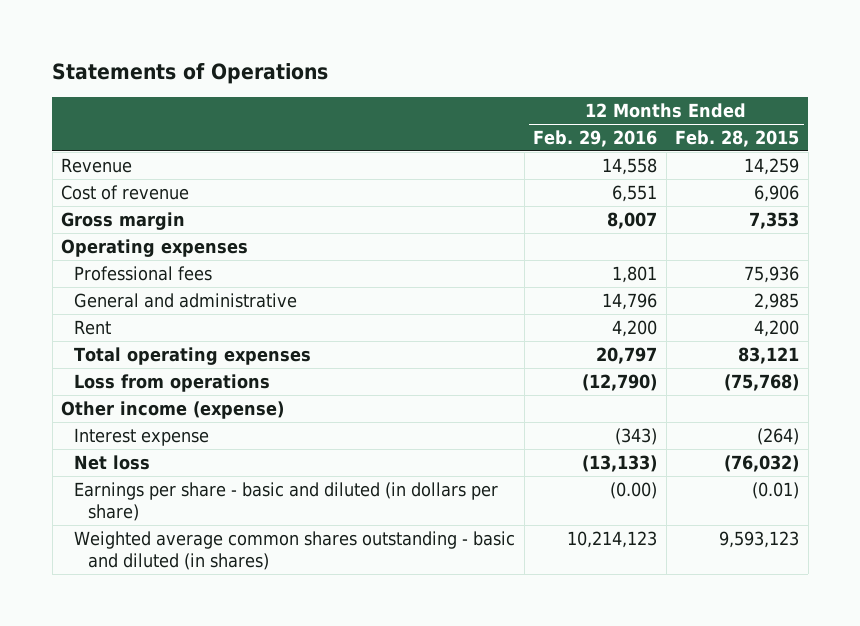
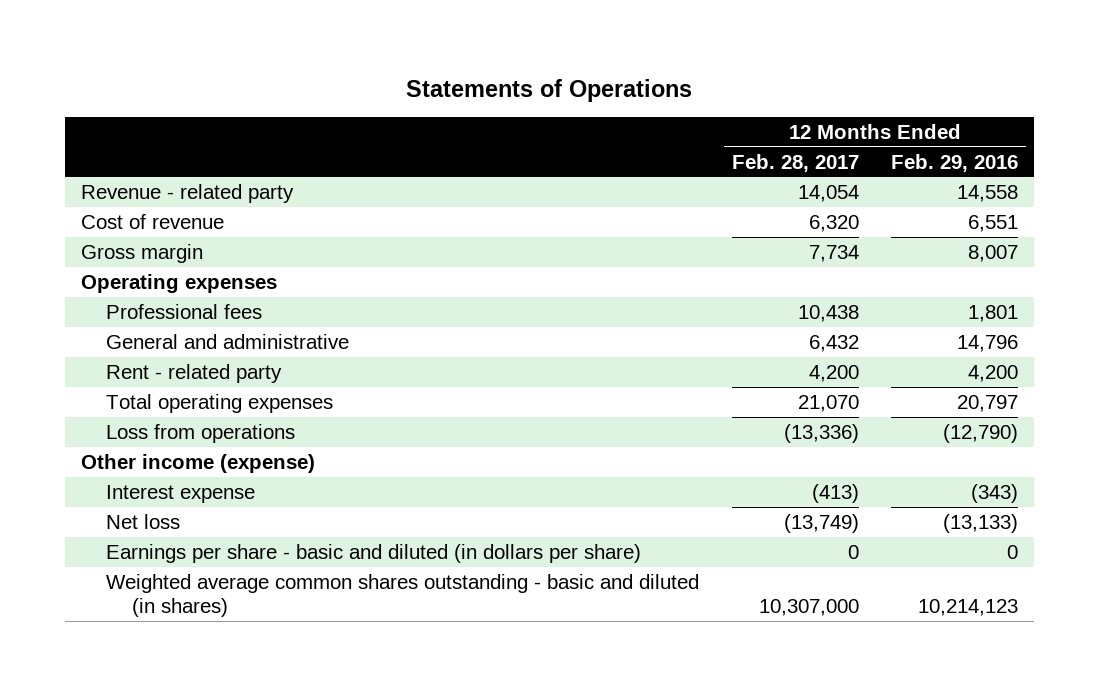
[675,129,800,147] Feb. 28, 2015 -> none
none -> [731,153,859,172] Feb. 28, 2017
[60,157,132,173] Revenue -> [80,183,294,203] Revenue - related party
[74,319,112,335] Rent -> [106,363,283,383] Rent - related party
[610,481,658,499] (0.00) -> [1006,544,1018,559] 0

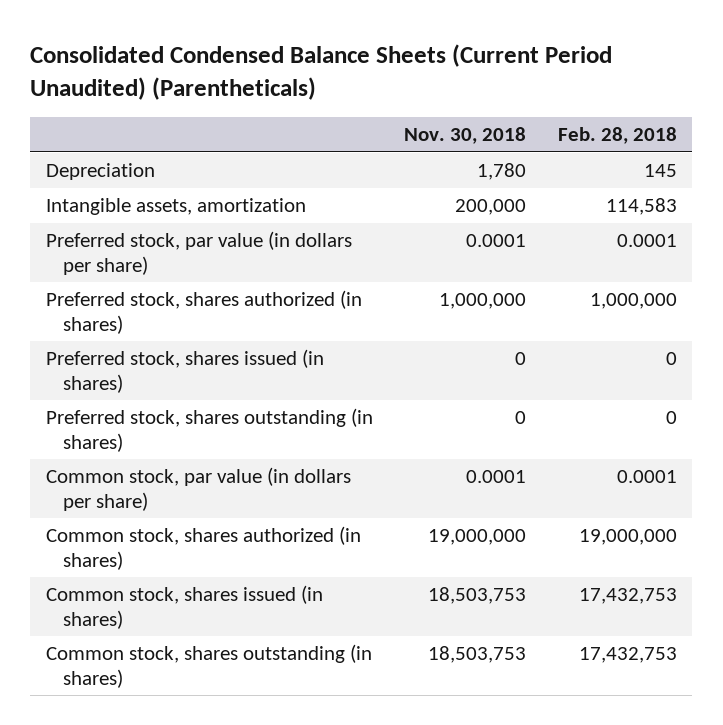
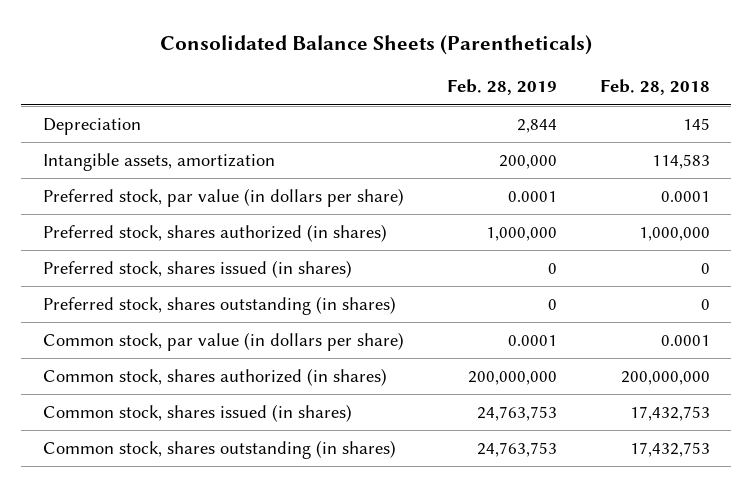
[30,44,613,100] Consolidated Condensed Balance Sheets (Current Period Unaudited) (Parentheticals) -> [160,34,593,55] Consolidated Balance Sheets (Parentheticals)
[404,127,527,145] Nov. 30, 2018 -> none
none -> [446,79,557,96] Feb. 28, 2019
[578,529,677,546] 19,000,000 -> [620,371,710,386] 200,000,000

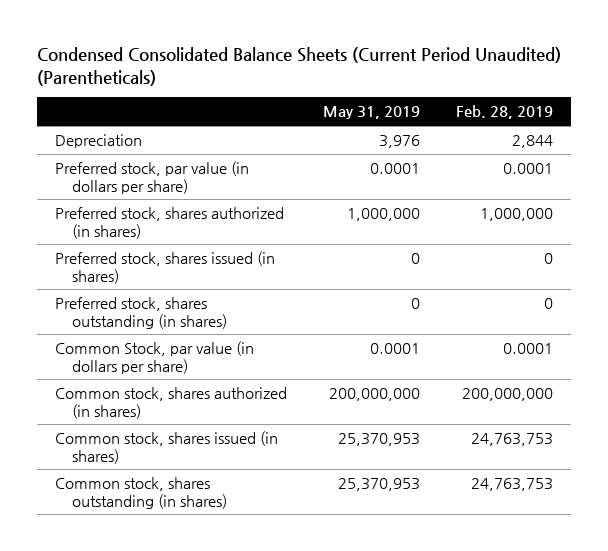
[160,34,593,55] Consolidated Balance Sheets (Parentheticals) -> [37,47,562,86] Condensed Consolidated Balance Sheets (Current Period Unaudited) (Parentheticals)
[599,79,710,96] Feb. 28, 2018 -> none
none -> [323,106,421,120] May 31, 2019
[42,153,275,172] Intangible assets, amortization -> none
[42,332,404,352] Common stock, par value (in dollars per share) -> [55,341,255,374] Common Stock, par value (in dollars per share)

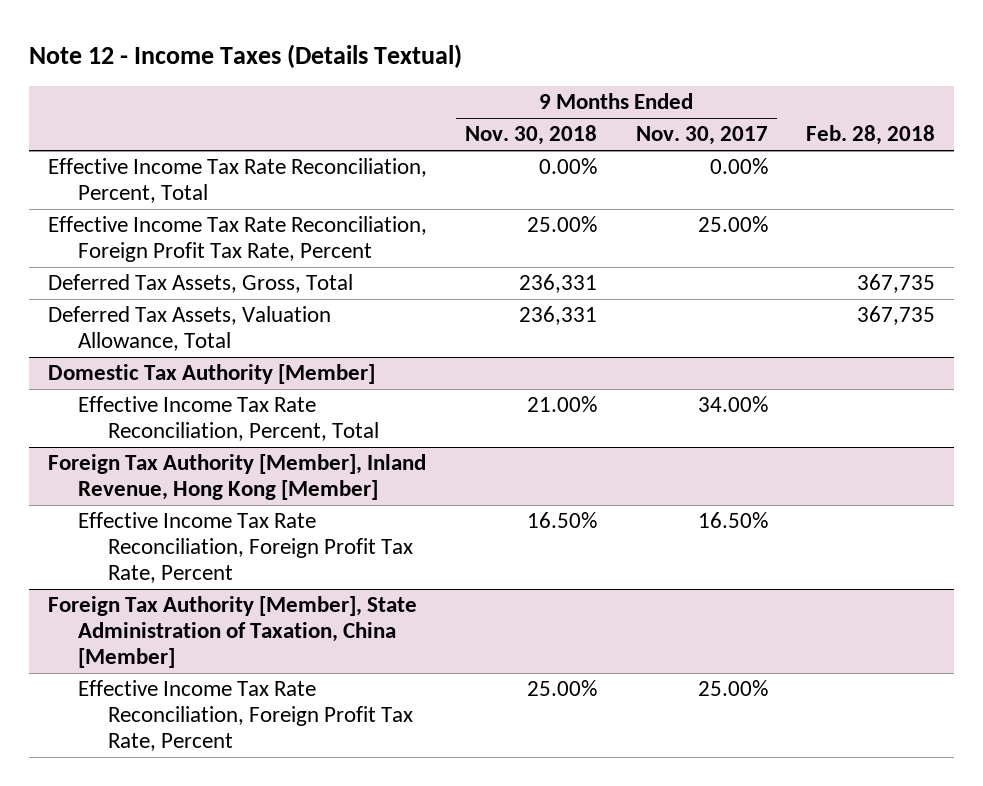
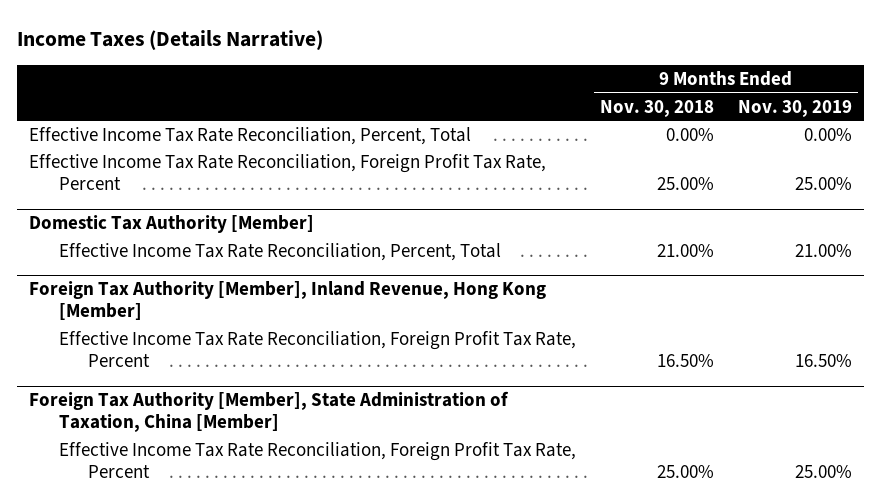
[28,43,462,68] Note 12 - Income Taxes (Details Textual) -> [17,30,324,51] Income Taxes (Details Narrative)
[635,126,768,146] Nov. 30, 2017 -> none
[805,125,935,146] Feb. 28, 2018 -> none
none -> [737,99,852,117] Nov. 30, 2019
[47,274,353,294] Deferred Tax Assets, Gross, Total -> none
[47,306,331,352] Deferred Tax Assets, Valuation Allowance, Total -> none

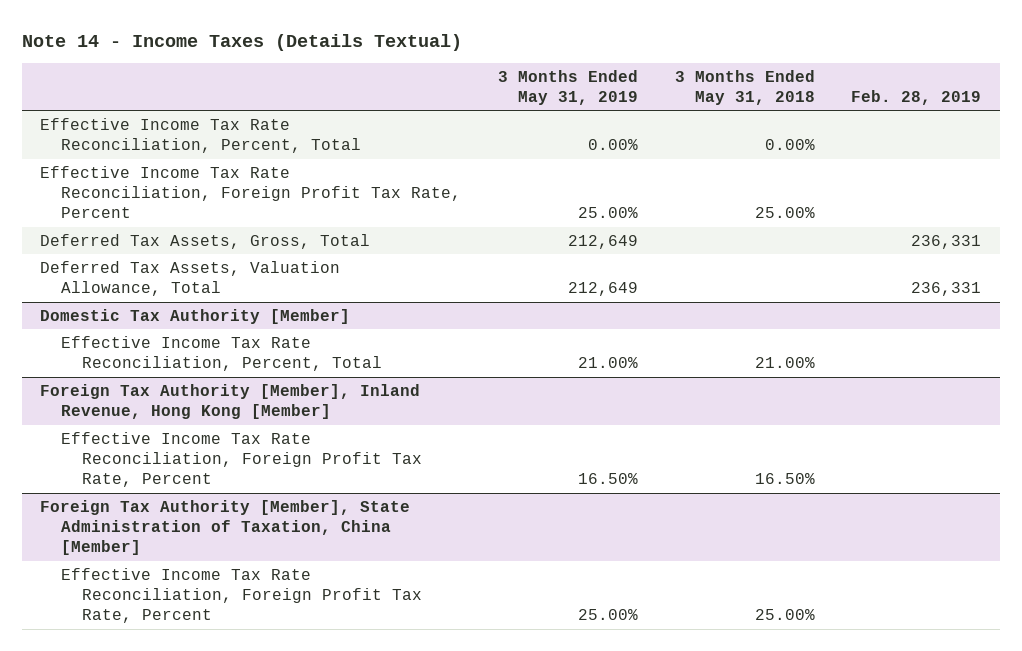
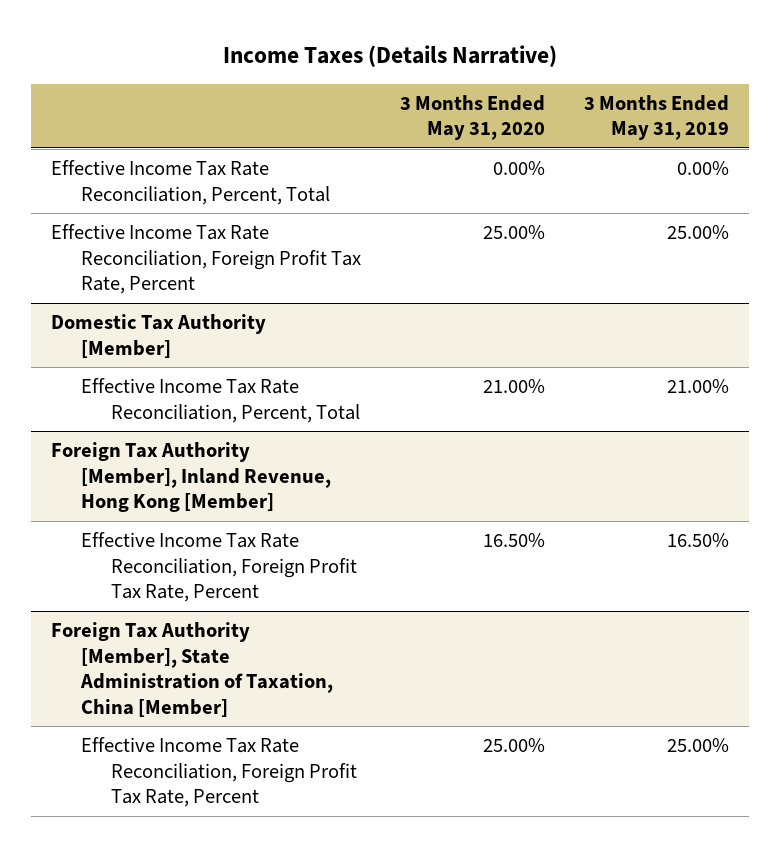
[21,33,462,51] Note 14 - Income Taxes (Details Textual) -> [223,45,558,68] Income Taxes (Details Narrative)
[674,69,815,106] 3 Months Ended May 31, 2018 -> none
[851,90,982,106] Feb. 28, 2019 -> none
none -> [400,94,546,141] 3 Months Ended May 31, 2020
[40,234,371,250] Deferred Tax Assets, Gross, Total -> none
[40,261,341,297] Deferred Tax Assets, Valuation Allowance, Total -> none

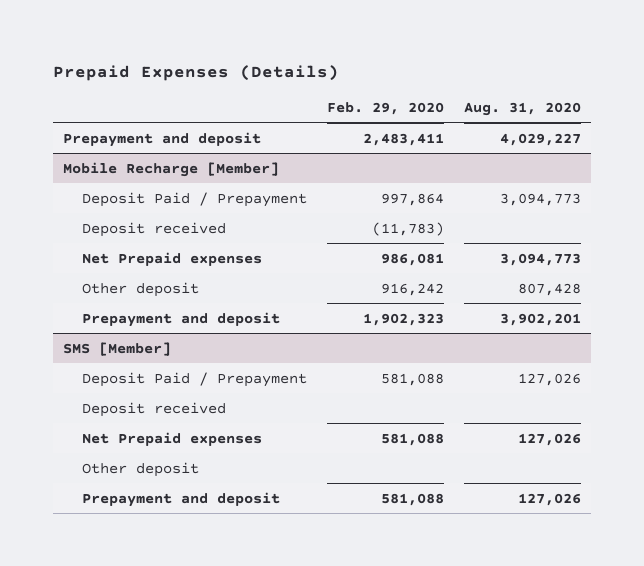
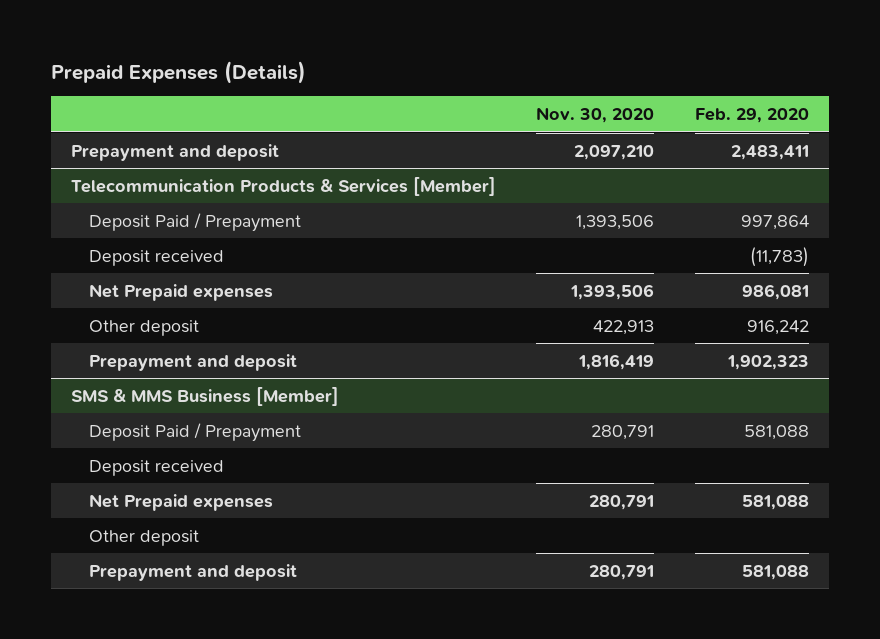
[464,101,582,116] Aug. 31, 2020 -> none
none -> [536,107,655,124] Nov. 30, 2020
[62,161,279,177] Mobile Recharge [Member] -> [70,176,496,196] Telecommunication Products & Services [Member]
[62,341,171,356] SMS [Member] -> [70,386,339,406] SMS & MMS Business [Member]

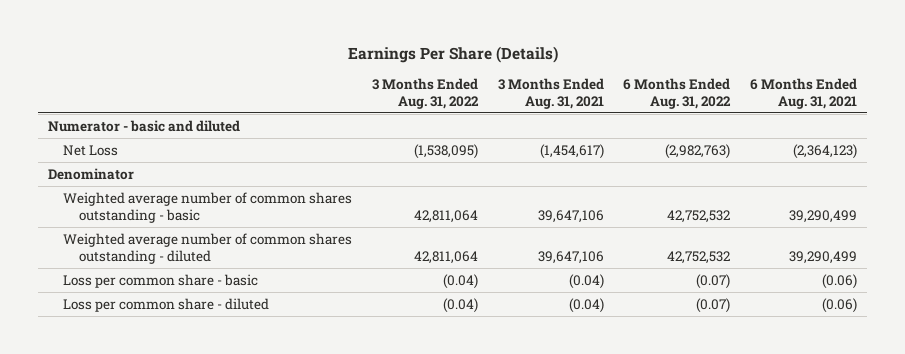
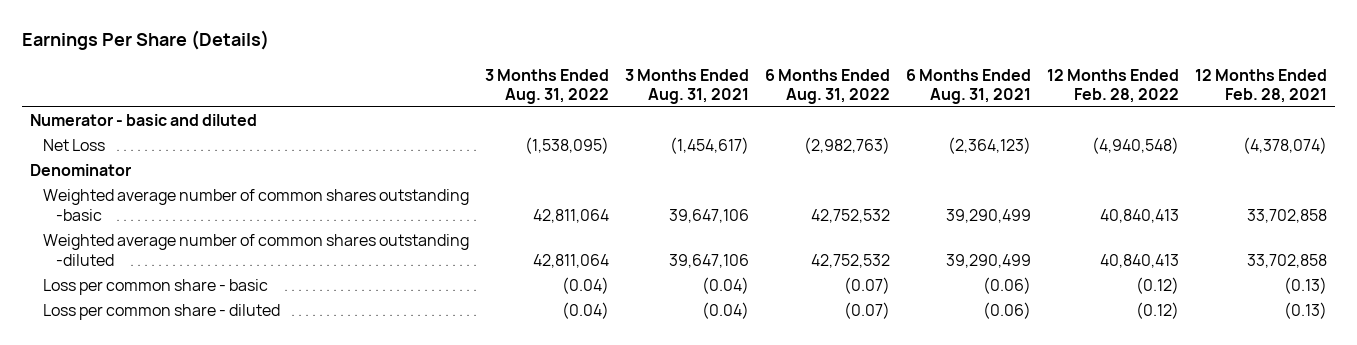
none -> [1047,68,1180,104] 12 Months Ended Feb. 28, 2022
none -> [1195,68,1328,104] 12 Months Ended Feb. 28, 2021
[63,191,353,223] Weighted average number of common shares outstanding - basic -> [42,189,469,221] Weighted average number of common shares outstanding -basic
[63,232,353,264] Weighted average number of common shares outstanding - diluted -> [42,234,469,266] Weighted average number of common shares outstanding -diluted

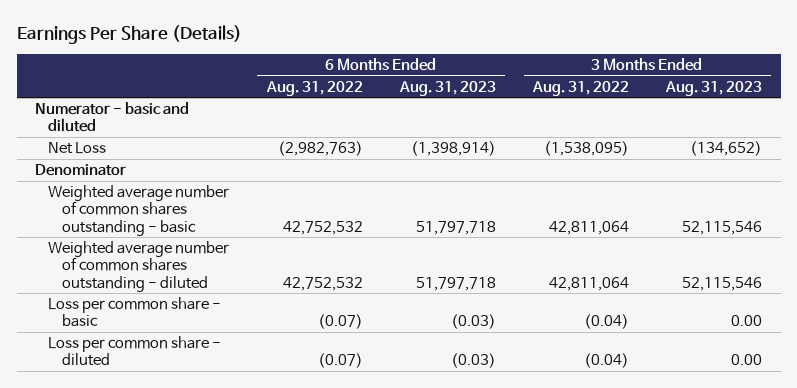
[625,68,750,105] 3 Months Ended Aug. 31, 2021 -> none
[906,68,1032,105] 6 Months Ended Aug. 31, 2021 -> none
[1047,68,1180,104] 12 Months Ended Feb. 28, 2022 -> none
[1195,68,1328,104] 12 Months Ended Feb. 28, 2021 -> none
none -> [398,80,496,96] Aug. 31, 2023
none -> [665,80,763,96] Aug. 31, 2023
[42,189,469,221] Weighted average number of common shares outstanding -basic -> [48,185,230,236] Weighted average number of common shares outstanding - basic
[42,234,469,266] Weighted average number of common shares outstanding -diluted -> [48,241,230,292] Weighted average number of common shares outstanding - diluted

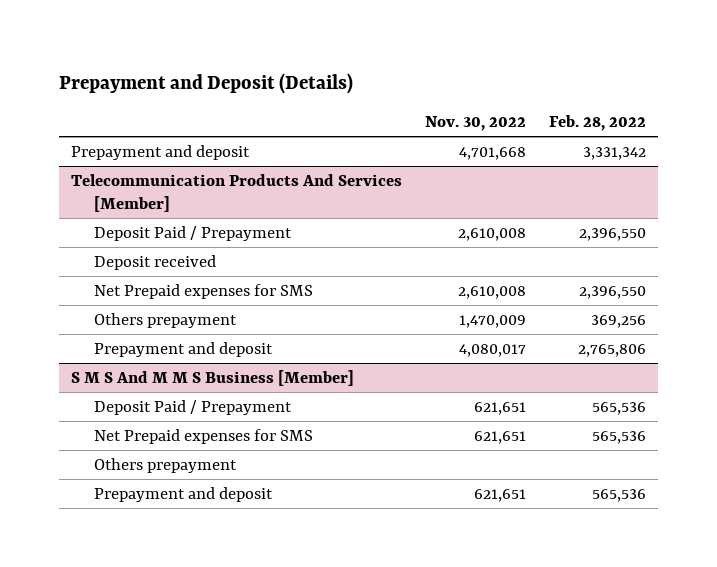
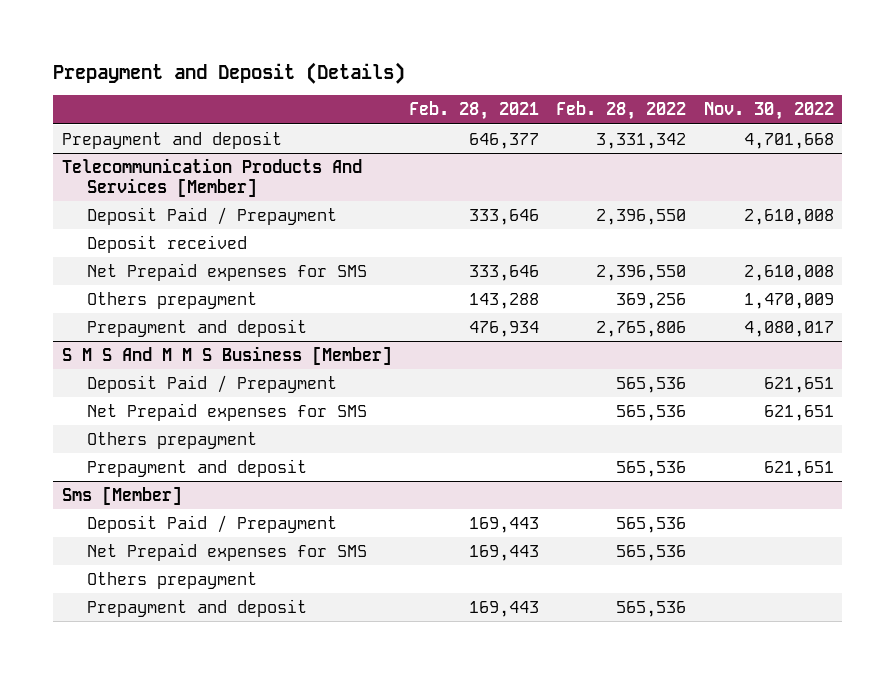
none -> [409,101,540,121] Feb. 28, 2021
none -> [61,485,182,505] Sms [Member]
none -> [86,514,337,533] Deposit Paid / Prepayment
none -> [86,542,367,561] Net Prepaid expenses for SMS
none -> [86,571,257,589] Others prepayment
none -> [86,598,307,617] Prepayment and deposit

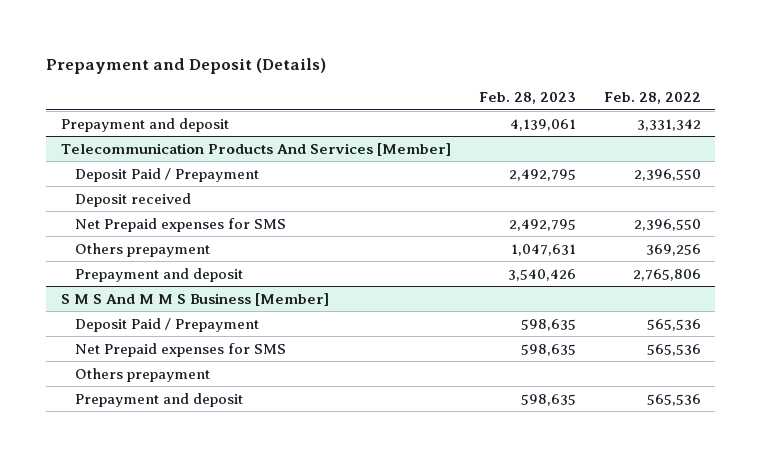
[409,101,540,121] Feb. 28, 2021 -> none
[703,102,834,121] Nov. 30, 2022 -> none
none -> [478,92,576,105] Feb. 28, 2023
[61,485,182,505] Sms [Member] -> none
[86,514,337,533] Deposit Paid / Prepayment -> none
[86,542,367,561] Net Prepaid expenses for SMS -> none
[86,571,257,589] Others prepayment -> none
[86,598,307,617] Prepayment and deposit -> none

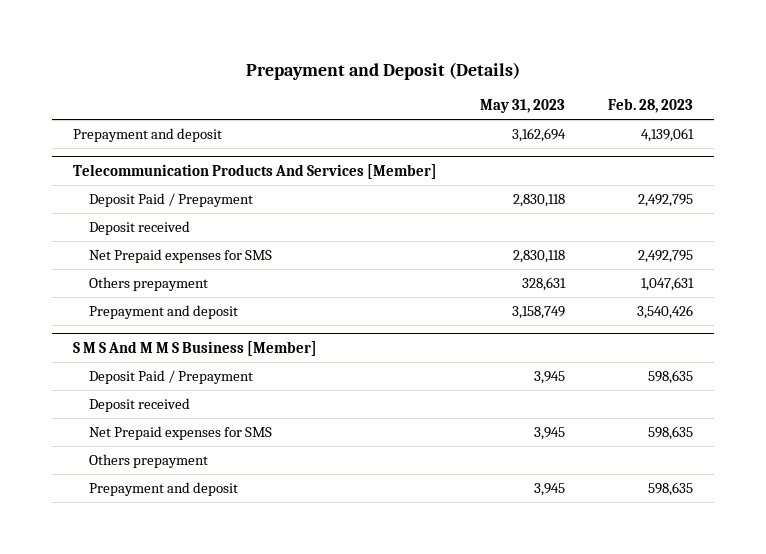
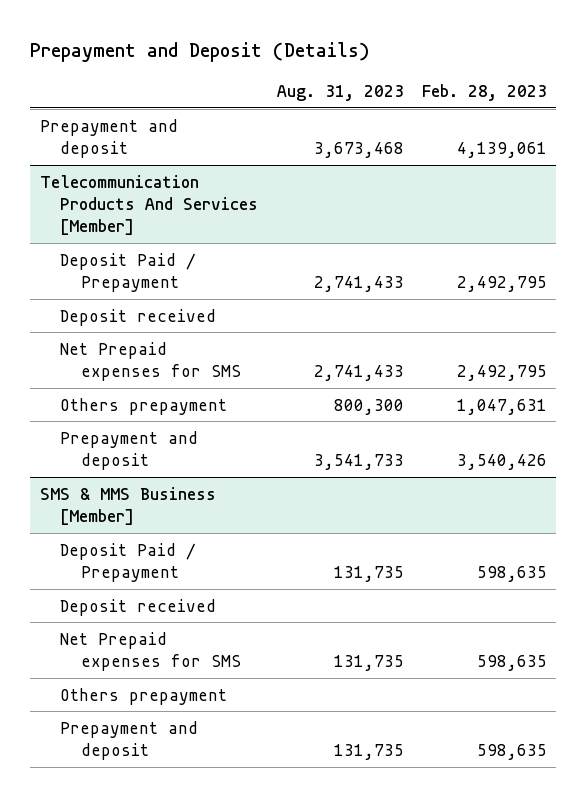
[479,99,565,114] May 31, 2023 -> none
none -> [276,84,404,101] Aug. 31, 2023
[73,341,318,357] S M S And M M S Business [Member] -> [39,486,216,525] SMS & MMS Business [Member]

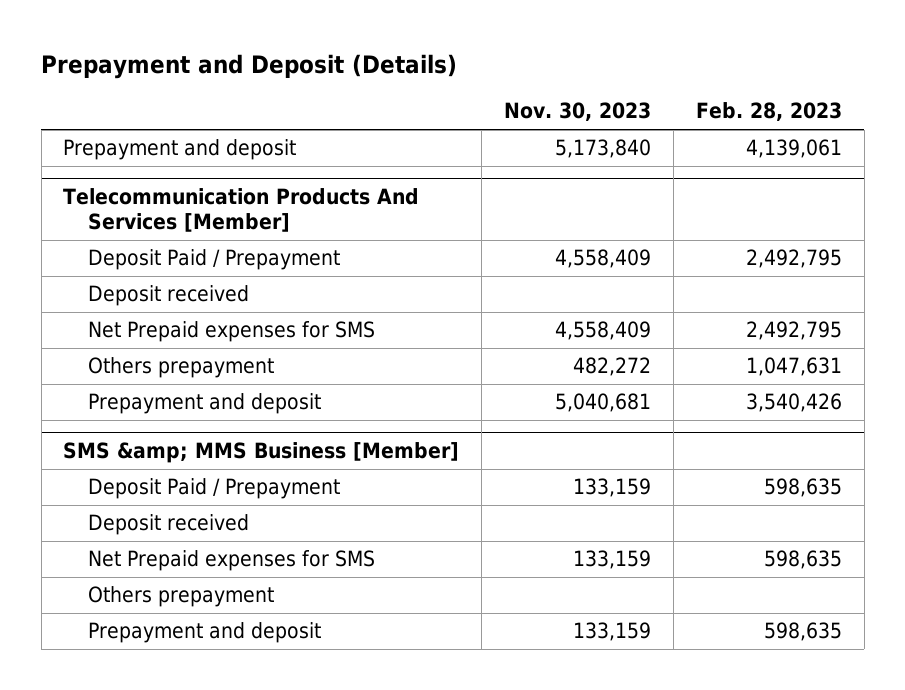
[276,84,404,101] Aug. 31, 2023 -> none
none -> [504,102,652,122] Nov. 30, 2023
[39,486,216,525] SMS & MMS Business [Member] -> [63,442,460,464] SMS &amp; MMS Business [Member]

